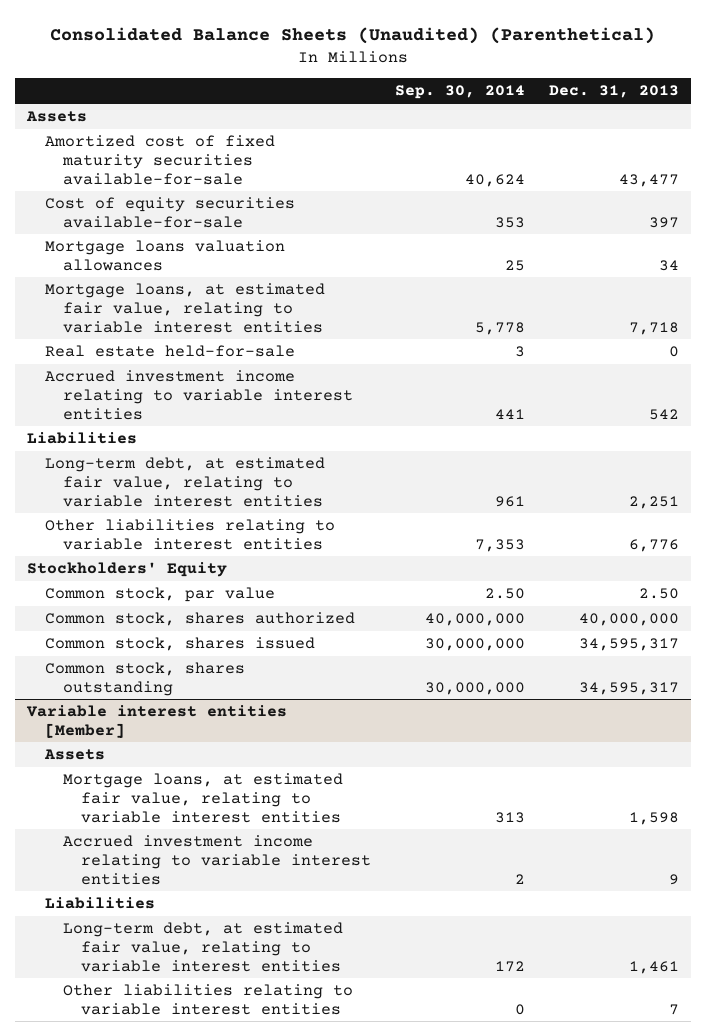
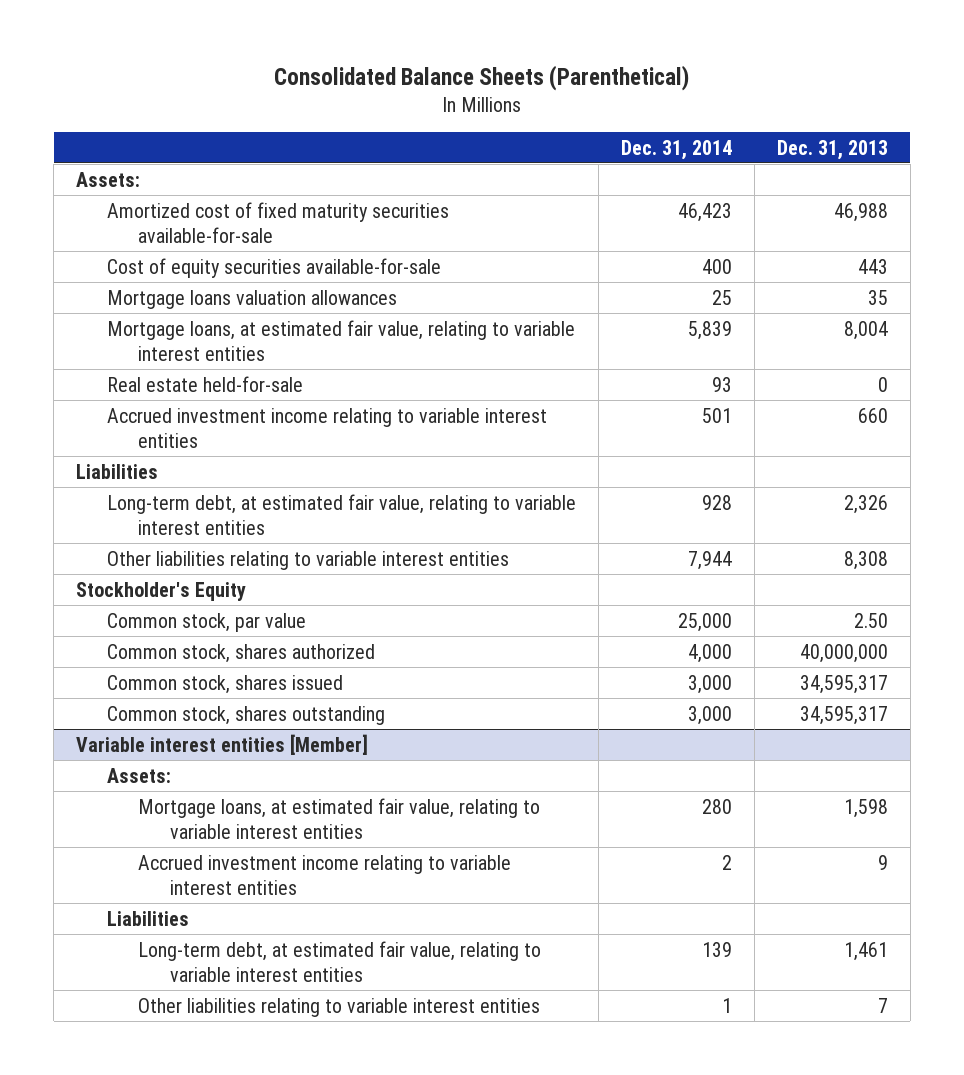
[49,27,655,45] Consolidated Balance Sheets (Unaudited) (Parenthetical) -> [274,64,690,91] Consolidated Balance Sheets (Parenthetical)
[394,85,525,100] Sep. 30, 2014 -> none
none -> [621,139,733,160] Dec. 31, 2014
[26,110,88,122] Assets -> [76,171,141,187] Assets:
[618,173,679,187] 43,477 -> [833,202,888,222] 46,988
[648,216,679,228] 397 -> [857,258,888,274] 443
[658,259,679,271] 34 -> [867,289,888,305] 35
[628,321,679,335] 7,718 -> [843,320,888,340] 8,004
[648,408,679,420] 542 -> [857,407,888,423] 660
[628,495,679,509] 2,251 -> [843,494,888,514] 2,326
[628,538,679,552] 6,776 -> [843,550,888,570] 8,308
[27,561,228,577] Stockholders' Equity -> [76,581,247,601] Stockholder's Equity
[43,748,105,760] Assets -> [107,767,172,783] Assets:

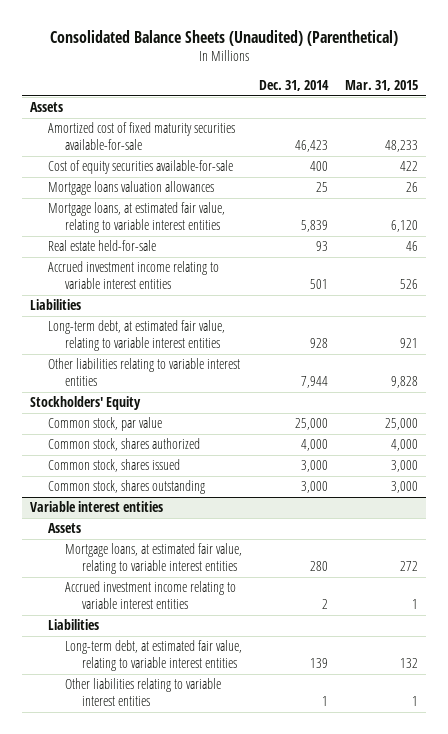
[274,64,690,91] Consolidated Balance Sheets (Parenthetical) -> [50,29,399,46] Consolidated Balance Sheets (Unaudited) (Parenthetical)
[776,139,888,160] Dec. 31, 2013 -> none
none -> [344,79,418,91] Mar. 31, 2015
[76,171,141,187] Assets: -> [30,102,64,113] Assets
[76,581,247,601] Stockholder's Equity -> [30,396,142,411] Stockholders' Equity
[76,733,369,755] Variable interest entities [Member] -> [30,501,164,513] Variable interest entities
[107,767,172,783] Assets: -> [47,523,81,534] Assets

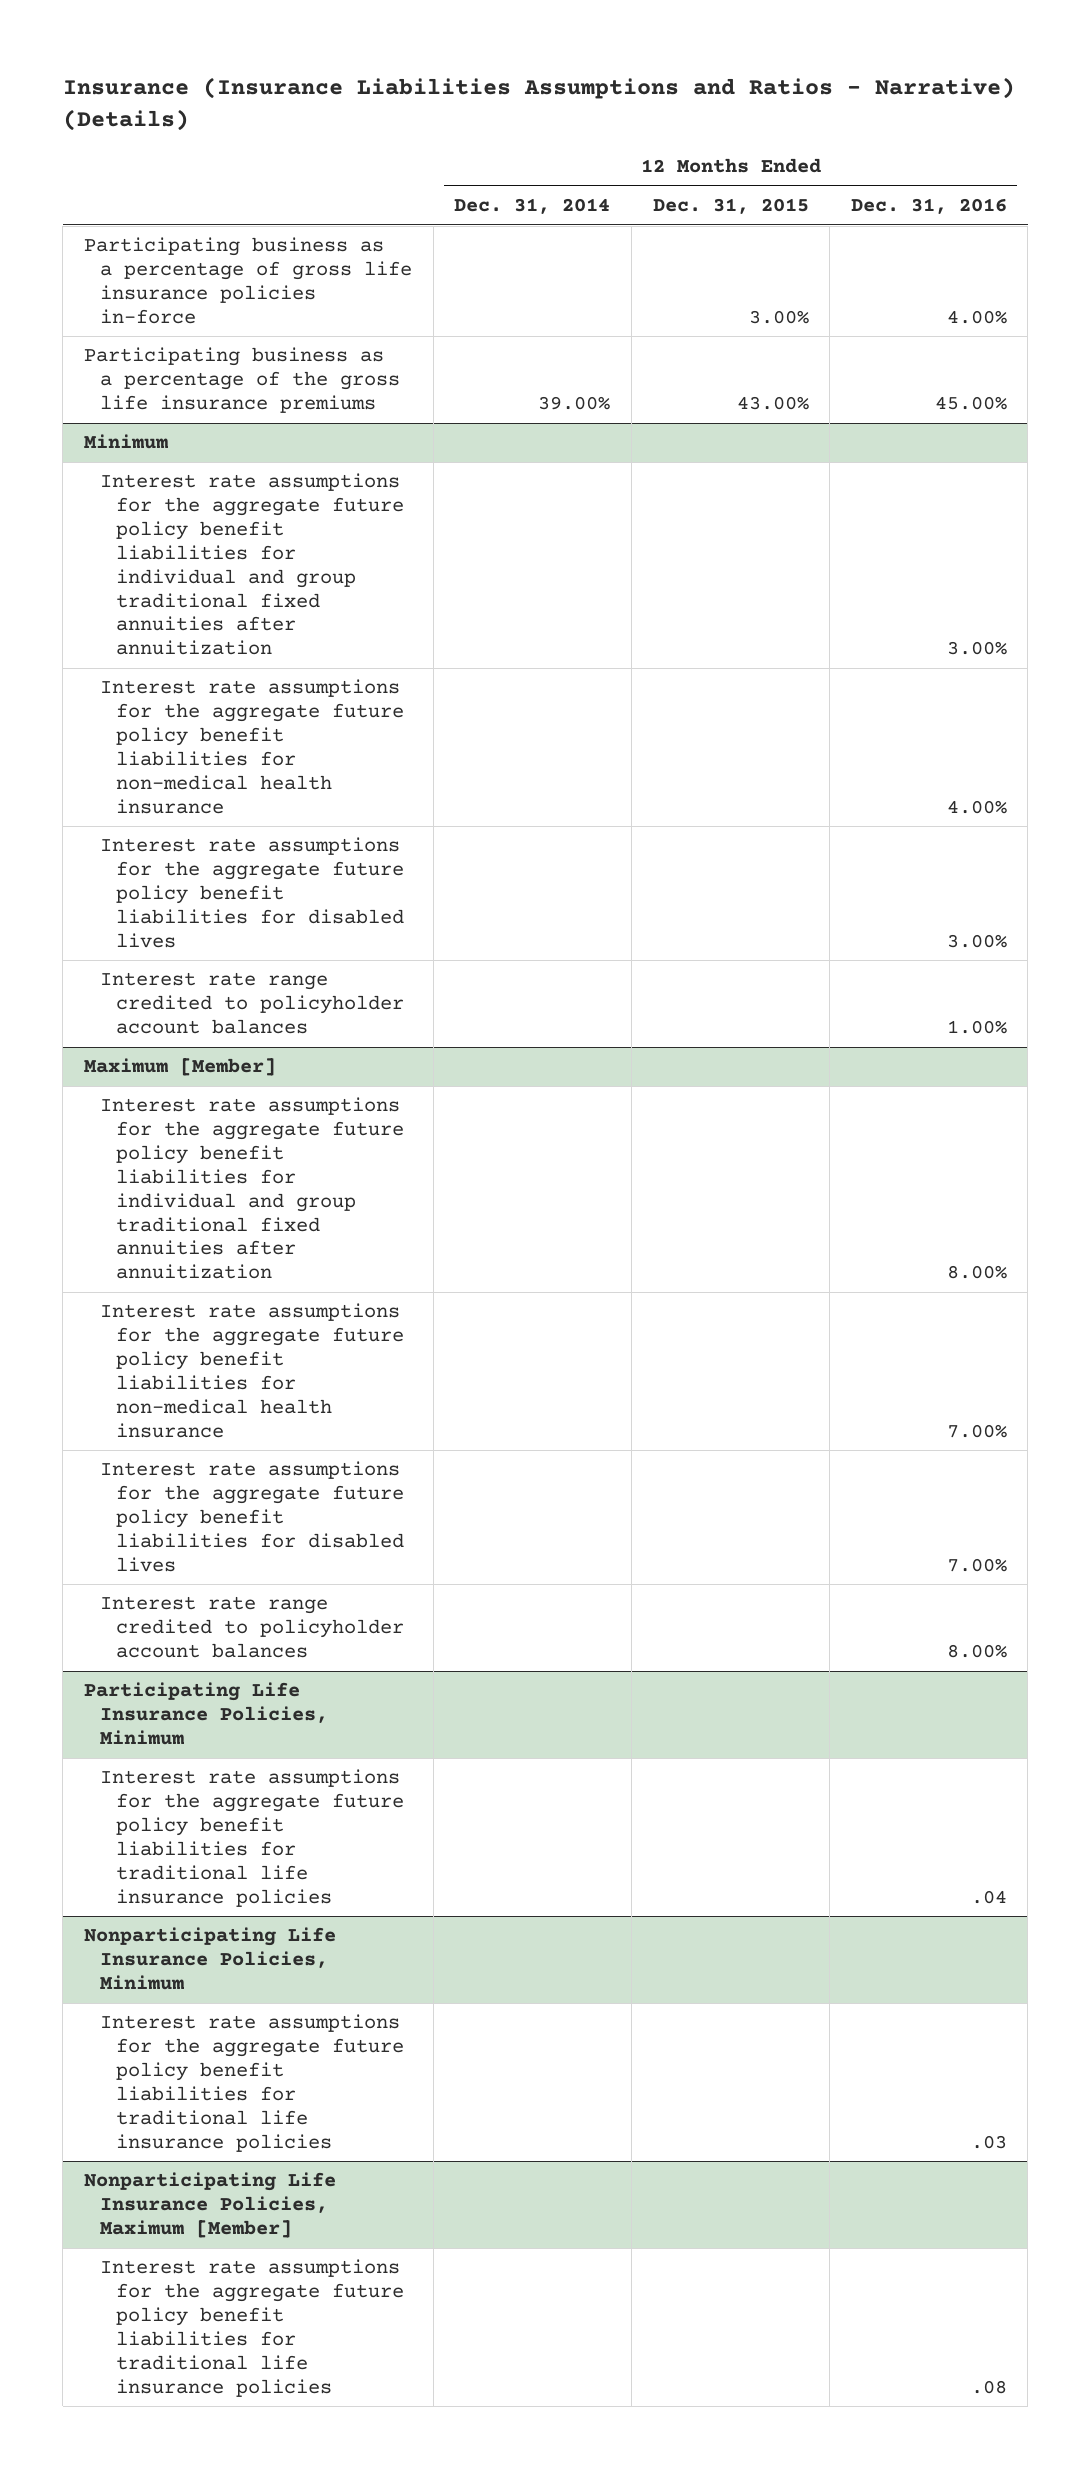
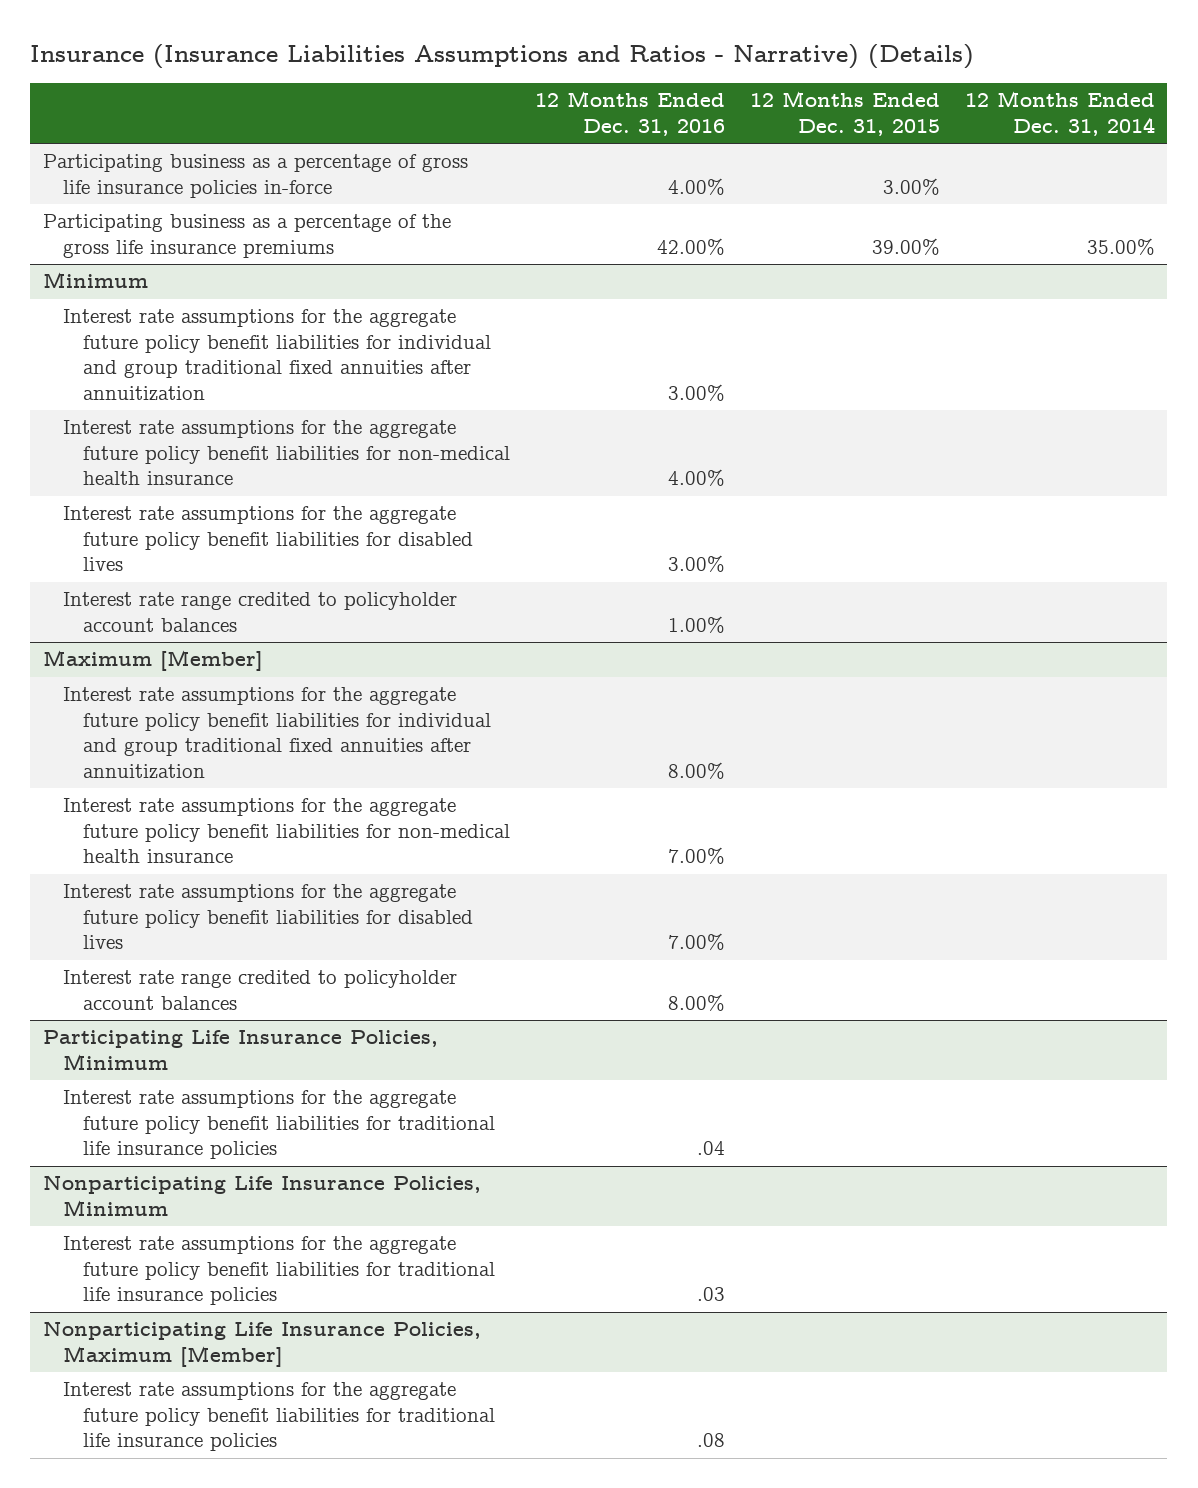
[538,396,611,411] 39.00% -> [1086,237,1155,255] 35.00%
[736,396,809,411] 43.00% -> [871,237,940,255] 39.00%
[934,396,1007,411] 45.00% -> [656,237,725,255] 42.00%

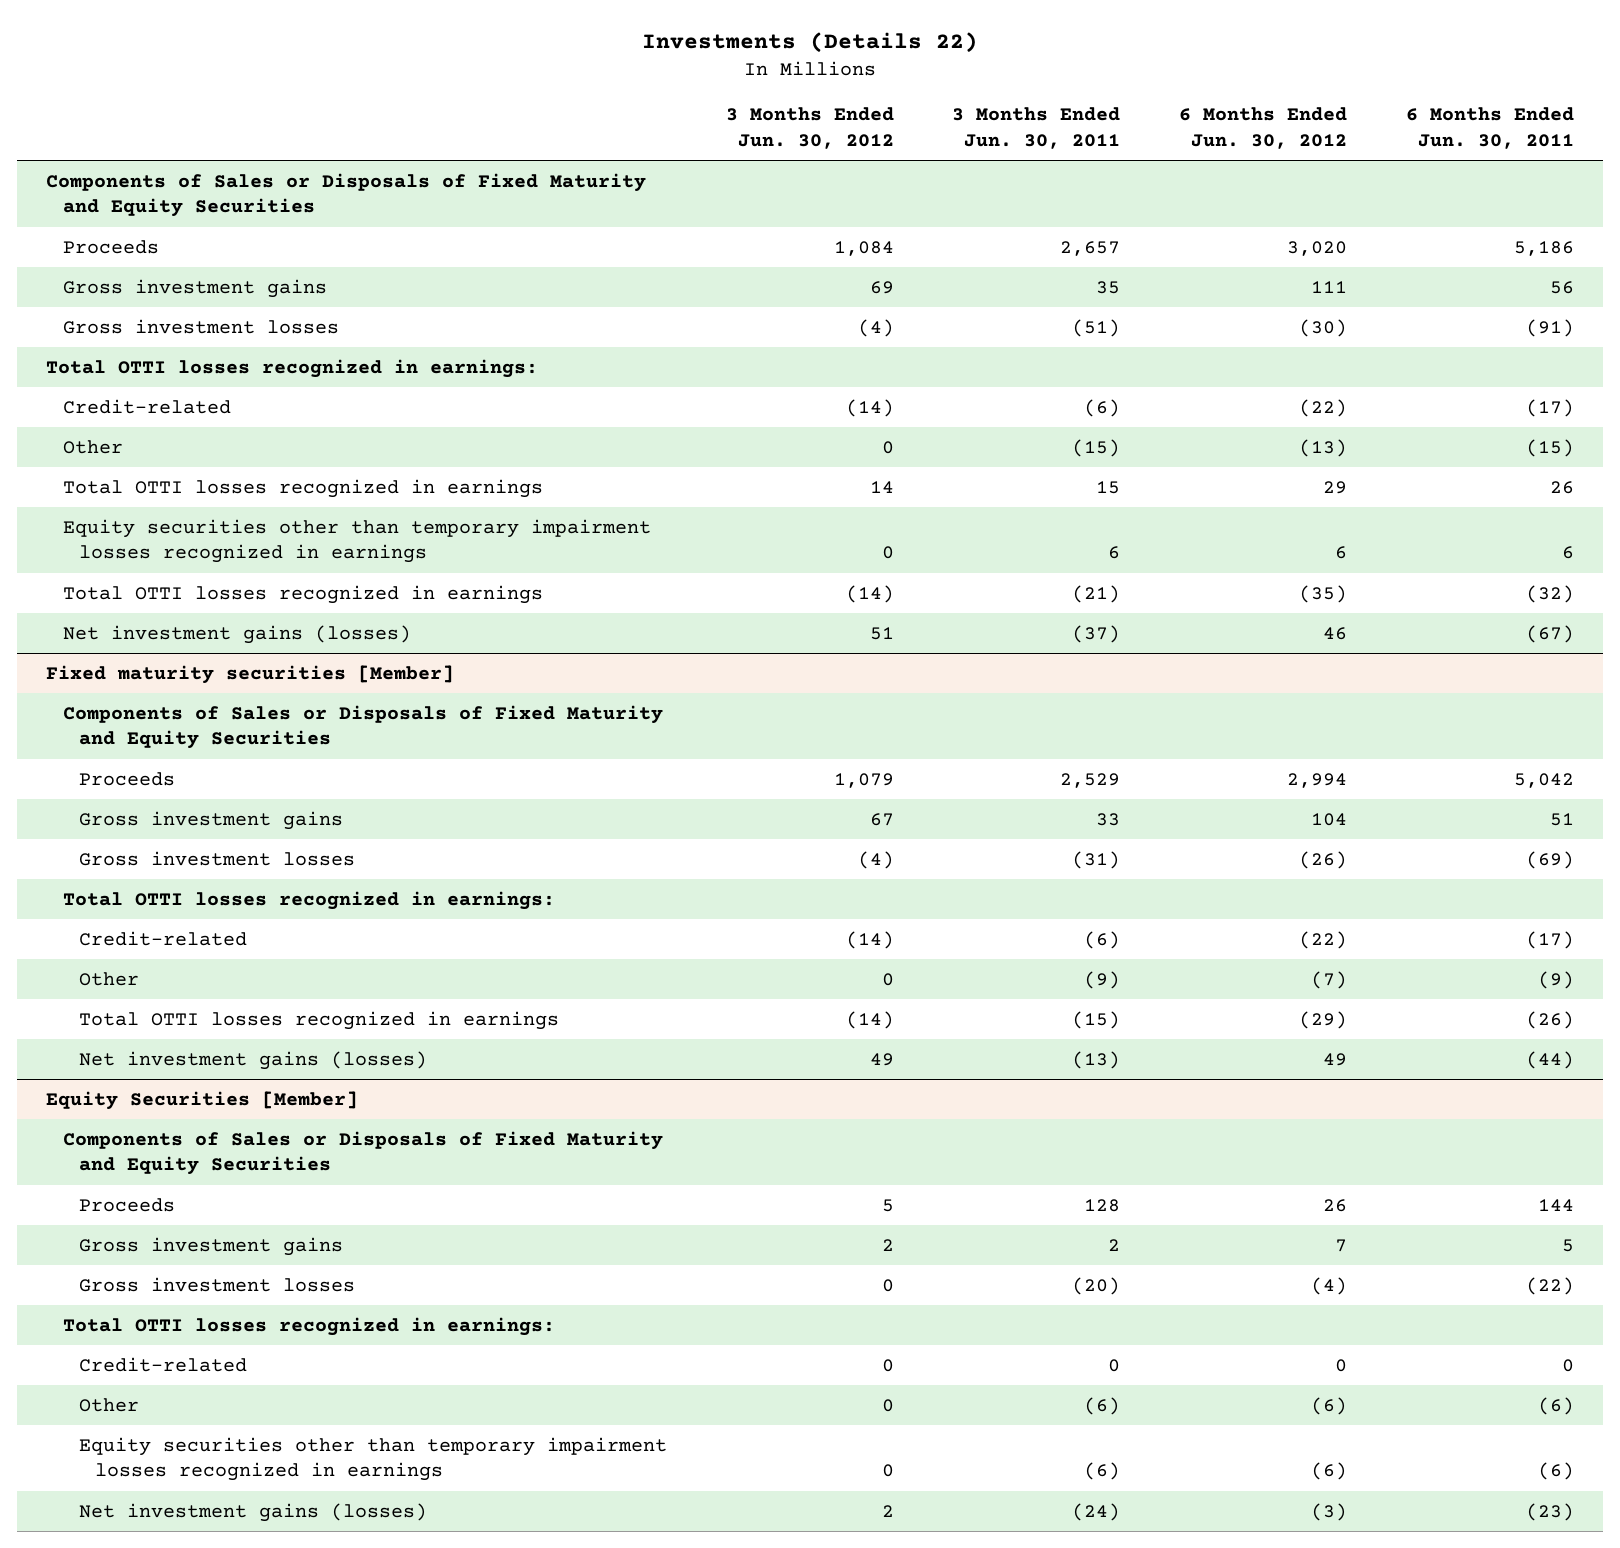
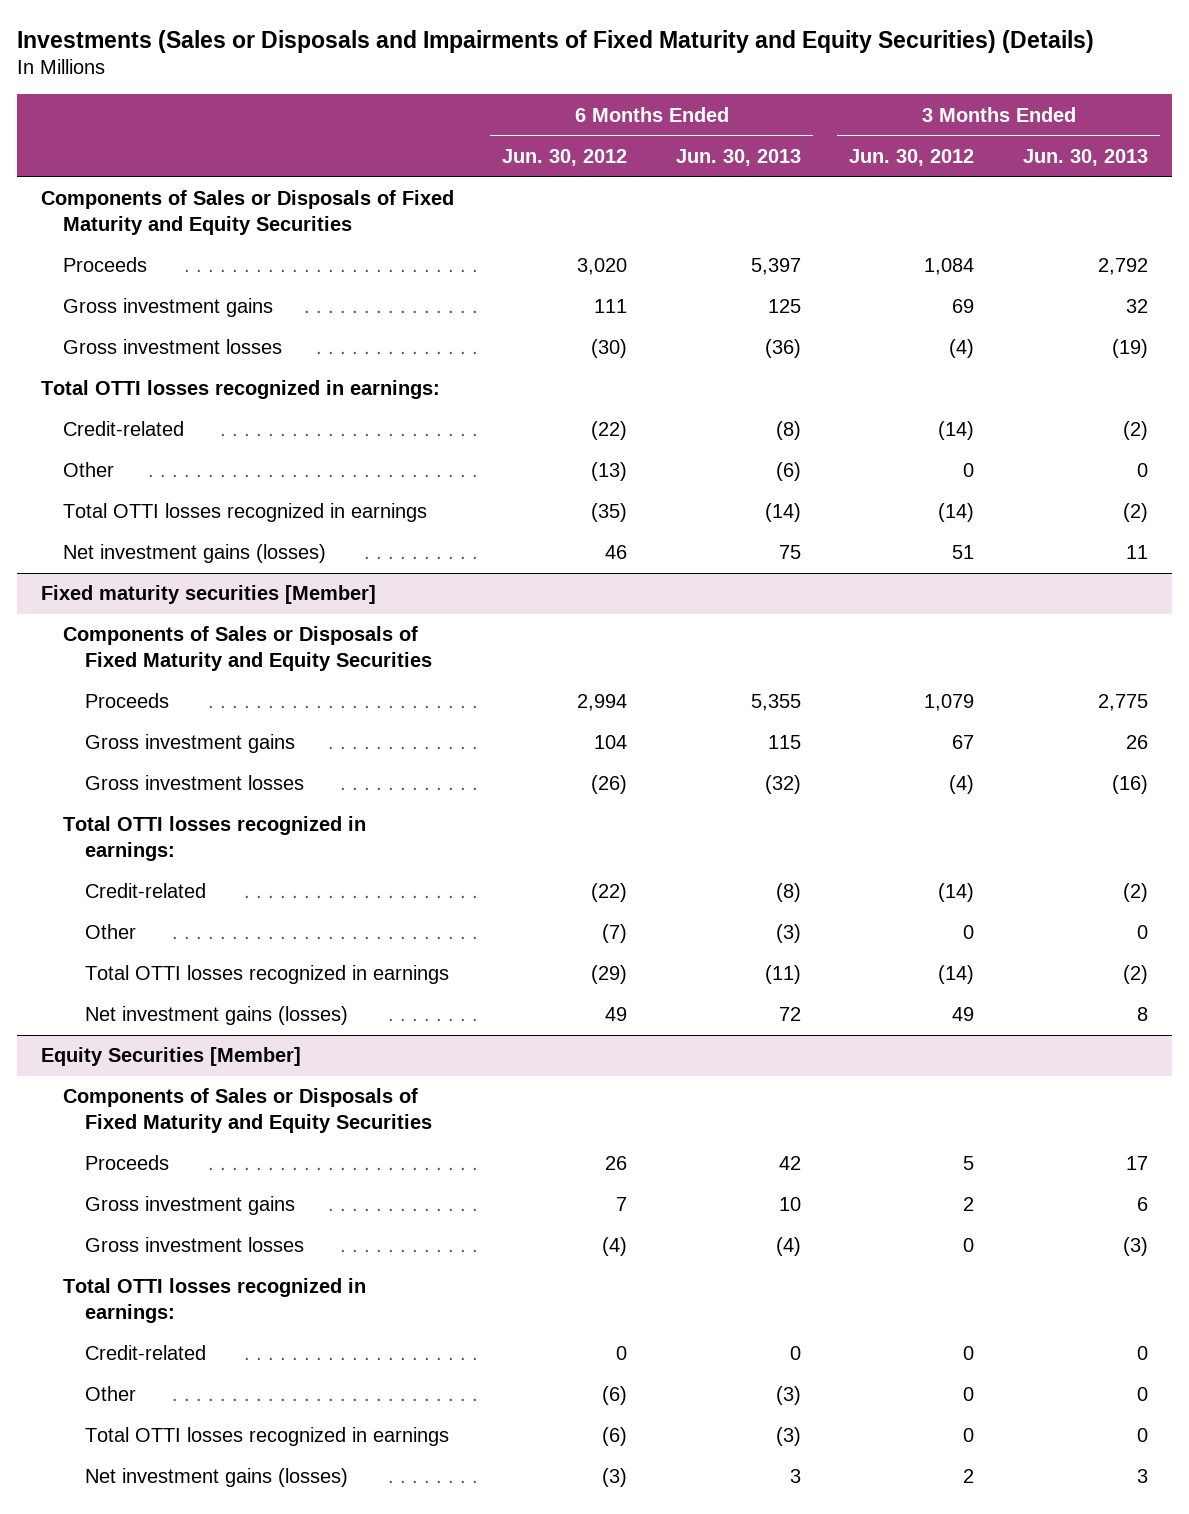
[641,31,978,53] Investments (Details 22) -> [16,29,1094,53] Investments (Sales or Disposals and Impairments of Fixed Maturity and Equity Securities) (Details)
[952,107,1121,149] 3 Months Ended Jun. 30, 2011 -> none
[1405,107,1574,149] 6 Months Ended Jun. 30, 2011 -> none
none -> [675,149,801,167] Jun. 30, 2013
none -> [1022,149,1148,167] Jun. 30, 2013
[62,478,543,498] Total OTTI losses recognized in earnings -> none
[62,518,651,564] Equity securities other than temporary impairment losses recognized in earnings -> none
[78,1436,667,1482] Equity securities other than temporary impairment losses recognized in earnings -> none
none -> [84,1427,449,1447] Total OTTI losses recognized in earnings

